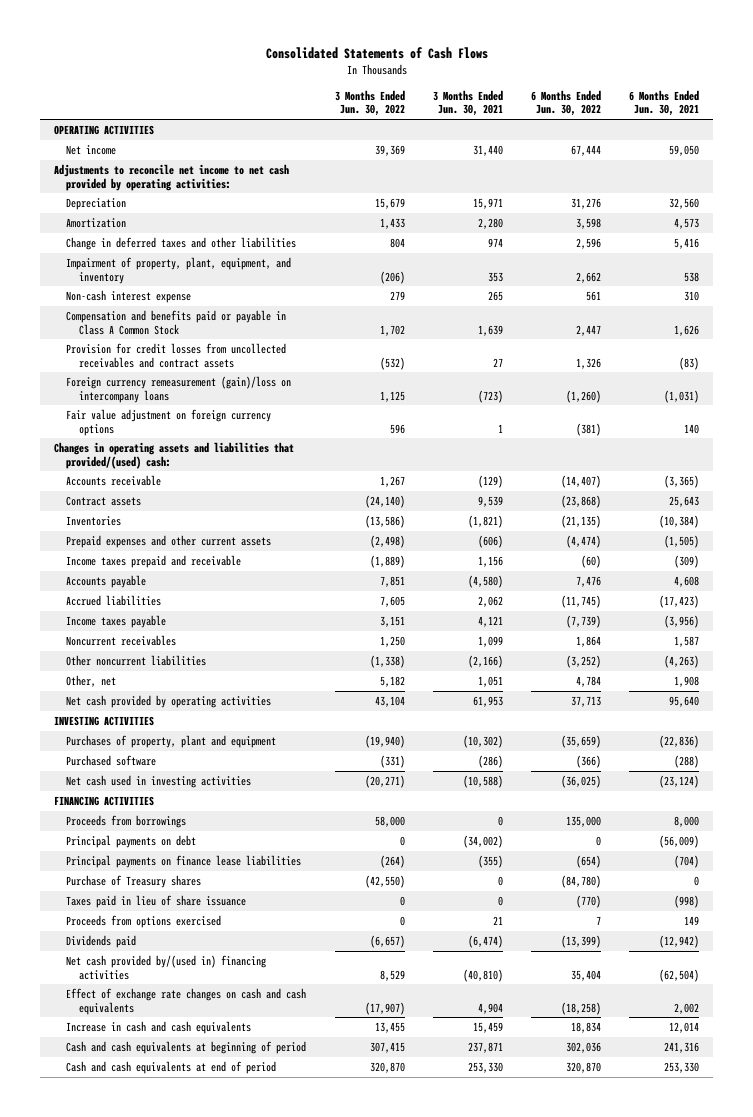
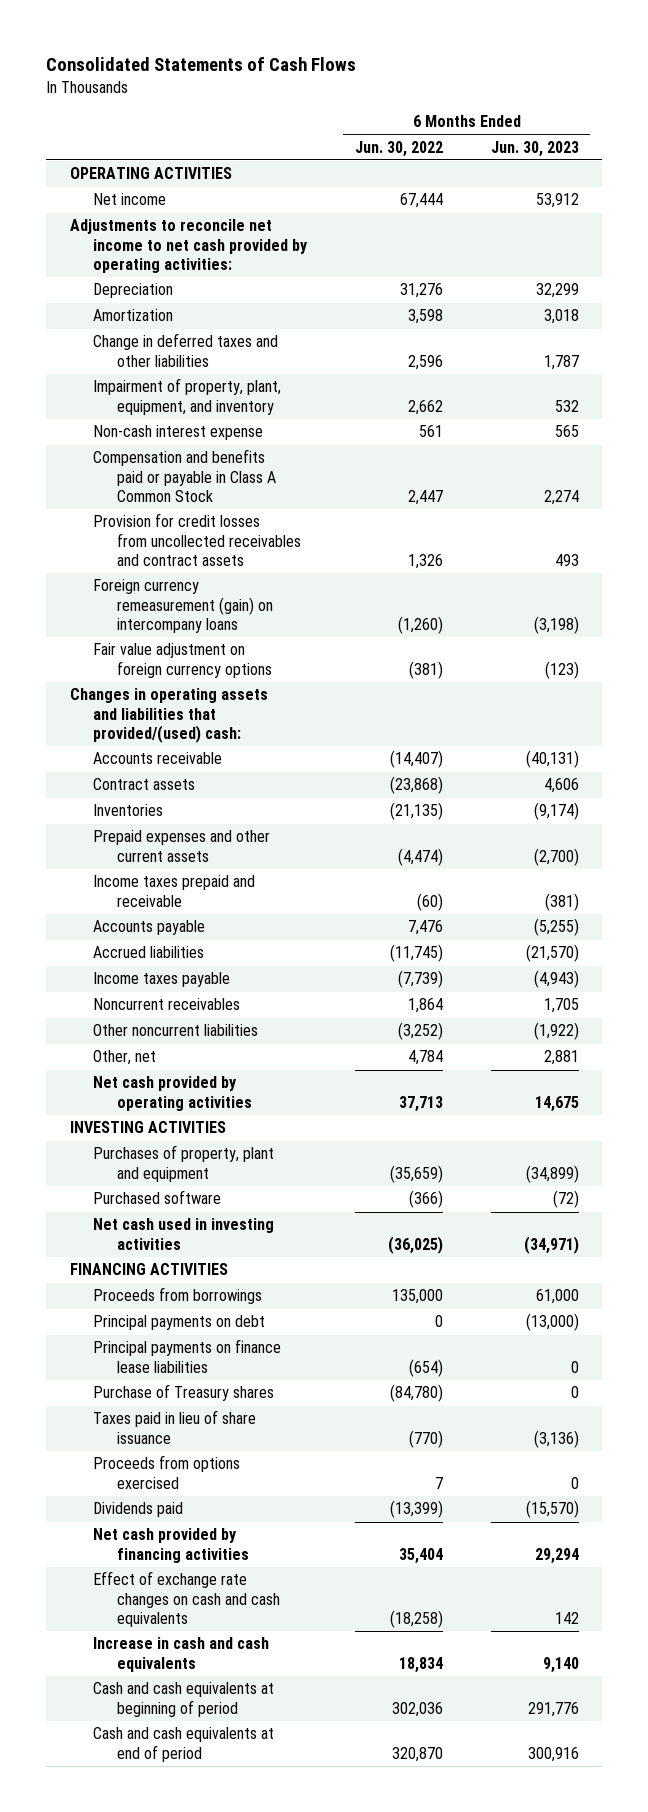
[334,89,405,117] 3 Months Ended Jun. 30, 2022 -> none
[432,89,503,117] 3 Months Ended Jun. 30, 2021 -> none
[628,89,699,117] 6 Months Ended Jun. 30, 2021 -> none
none -> [490,140,579,157] Jun. 30, 2023
[66,375,292,403] Foreign currency remeasurement (gain)/loss on intercompany loans -> [93,579,273,634] Foreign currency remeasurement (gain) on intercompany loans
[66,954,267,980] Net cash provided by/(used in) financing activities -> [93,1528,249,1563] Net cash provided by financing activities

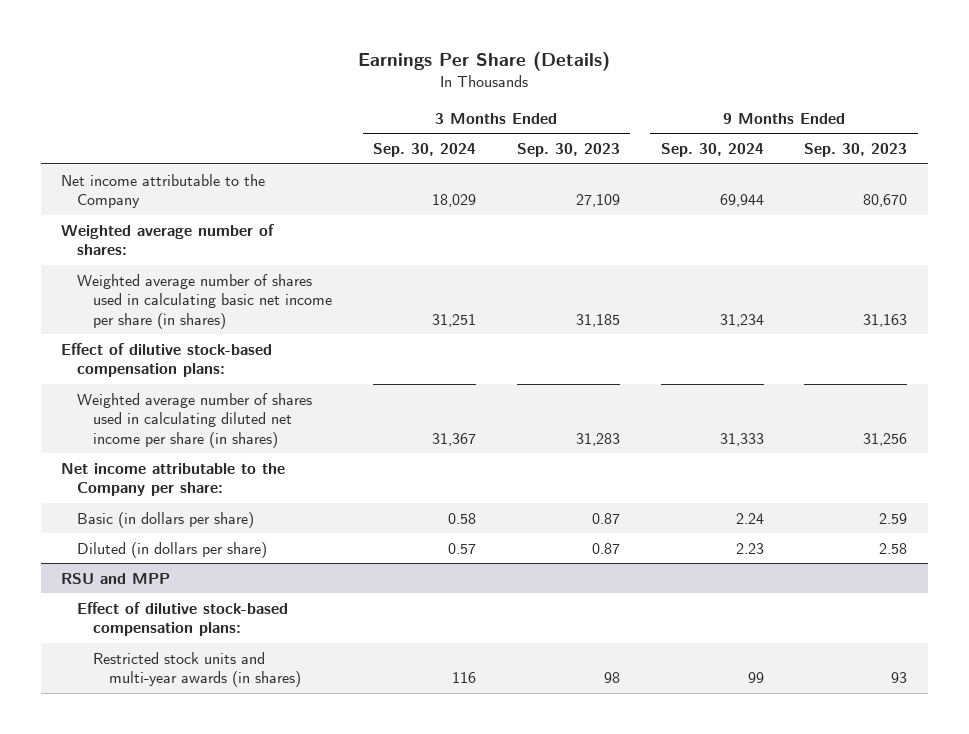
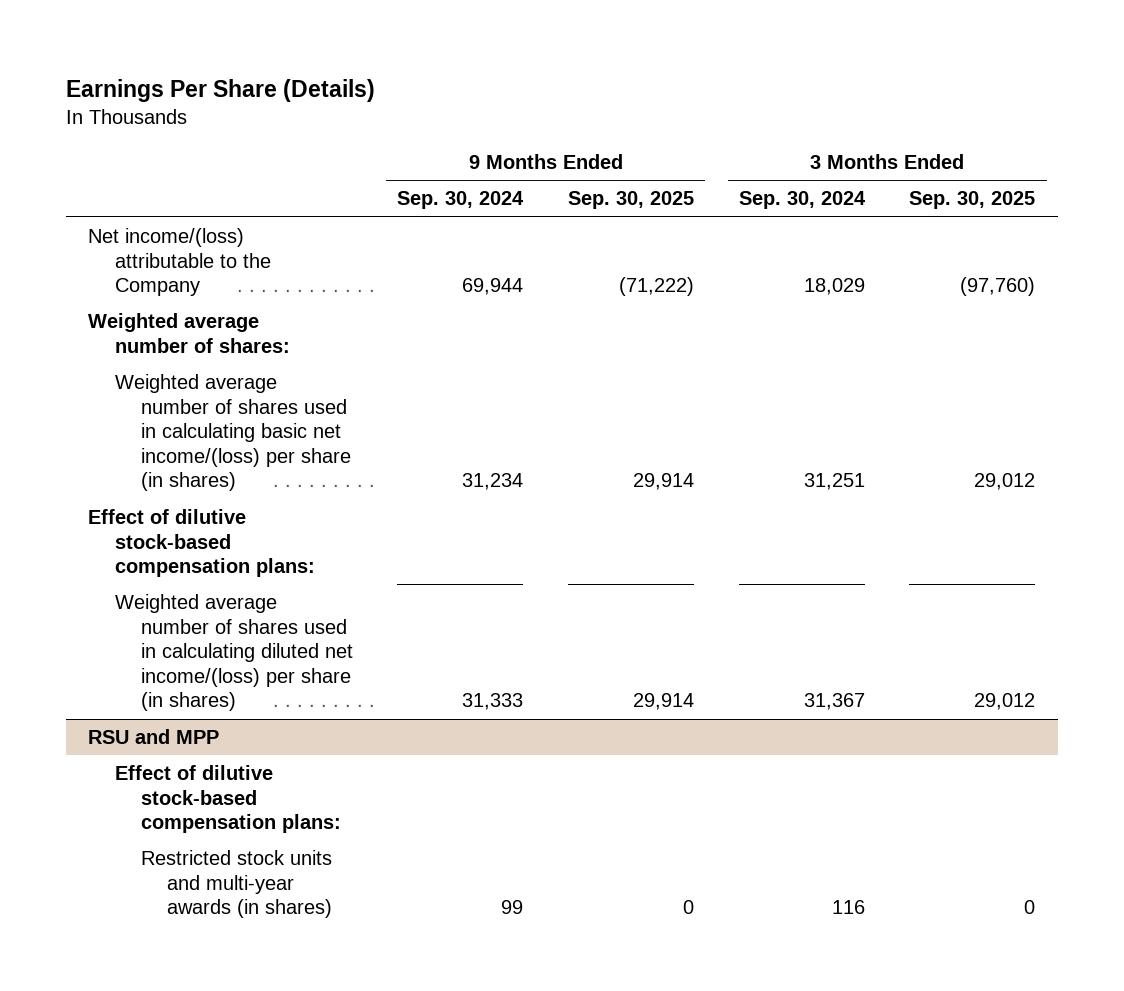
[516,143,620,158] Sep. 30, 2023 -> none
[804,143,908,158] Sep. 30, 2023 -> none
none -> [568,191,695,210] Sep. 30, 2025
none -> [909,191,1036,210] Sep. 30, 2025
[61,173,266,209] Net income attributable to the Company -> [88,228,271,297] Net income/(loss) attributable to the Company
[77,273,333,329] Weighted average number of shares used in calculating basic net income per share (in shares) -> [114,374,351,492] Weighted average number of shares used in calculating basic net income/(loss) per share (in shares)
[61,462,286,497] Net income attributable to the Company per share: -> none
[77,511,255,528] Basic (in dollars per share) -> none
[77,541,268,558] Diluted (in dollars per share) -> none
[77,392,313,448] Weighted average number of shares used in calculating diluted net income per share (in shares) -> [114,594,353,712] Weighted average number of shares used in calculating diluted net income/(loss) per share (in shares)

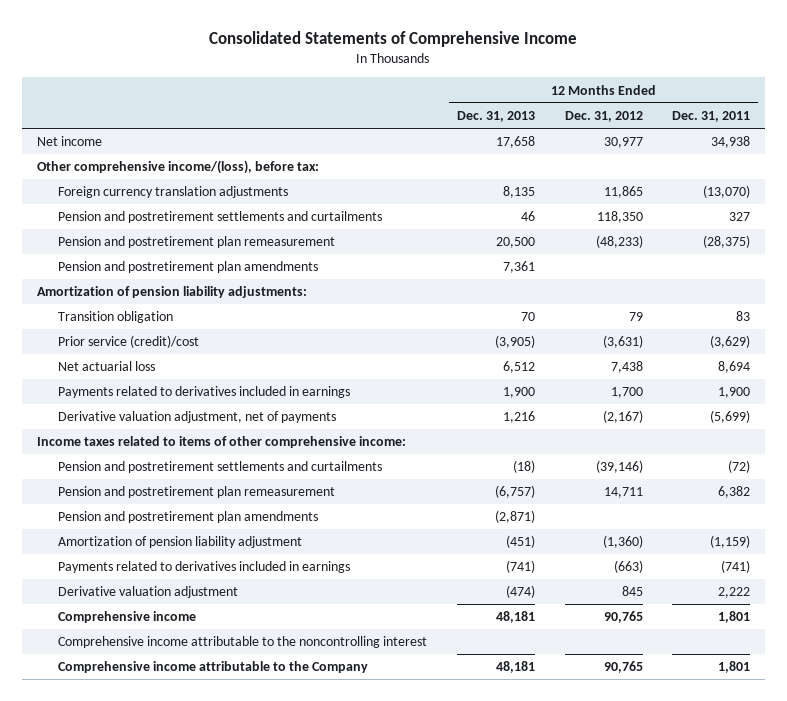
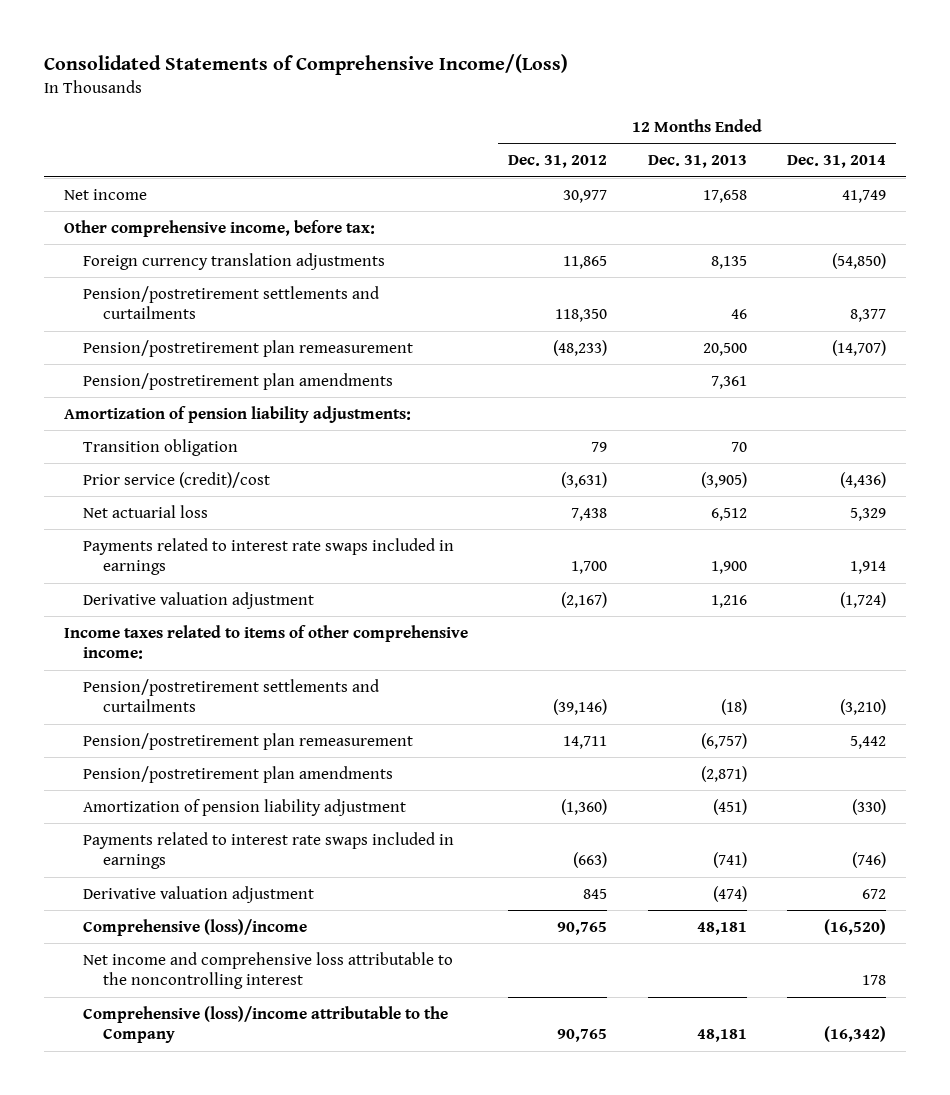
[209,30,578,47] Consolidated Statements of Comprehensive Income -> [43,54,568,76] Consolidated Statements of Comprehensive Income/(Loss)
[672,111,751,123] Dec. 31, 2011 -> none
none -> [787,155,887,169] Dec. 31, 2014
[36,160,319,175] Other comprehensive income/(loss), before tax: -> [63,219,375,237] Other comprehensive income, before tax:
[58,211,383,224] Pension and postretirement settlements and curtailments -> [83,285,380,320] Pension/postretirement settlements and curtailments
[58,236,336,249] Pension and postretirement plan remeasurement -> [83,339,414,357] Pension/postretirement plan remeasurement
[58,261,319,274] Pension and postretirement plan amendments -> [83,372,394,390] Pension/postretirement plan amendments
[58,386,351,399] Payments related to derivatives included in earnings -> [83,537,455,576] Payments related to interest rate swaps included in earnings
[58,411,337,424] Derivative valuation adjustment, net of payments -> [83,591,315,609] Derivative valuation adjustment
[58,461,383,474] Pension and postretirement settlements and curtailments -> [83,678,380,713] Pension/postretirement settlements and curtailments
[58,486,336,499] Pension and postretirement plan remeasurement -> [83,732,414,750] Pension/postretirement plan remeasurement
[58,511,319,524] Pension and postretirement plan amendments -> [83,765,394,783] Pension/postretirement plan amendments
[58,561,351,574] Payments related to derivatives included in earnings -> [83,831,455,870] Payments related to interest rate swaps included in earnings
[58,611,197,624] Comprehensive income -> [83,918,308,936] Comprehensive (loss)/income
[58,636,428,649] Comprehensive income attributable to the noncontrolling interest -> [83,951,454,990] Net income and comprehensive loss attributable to the noncontrolling interest
[58,661,369,674] Comprehensive income attributable to the Company -> [83,1005,449,1044] Comprehensive (loss)/income attributable to the Company

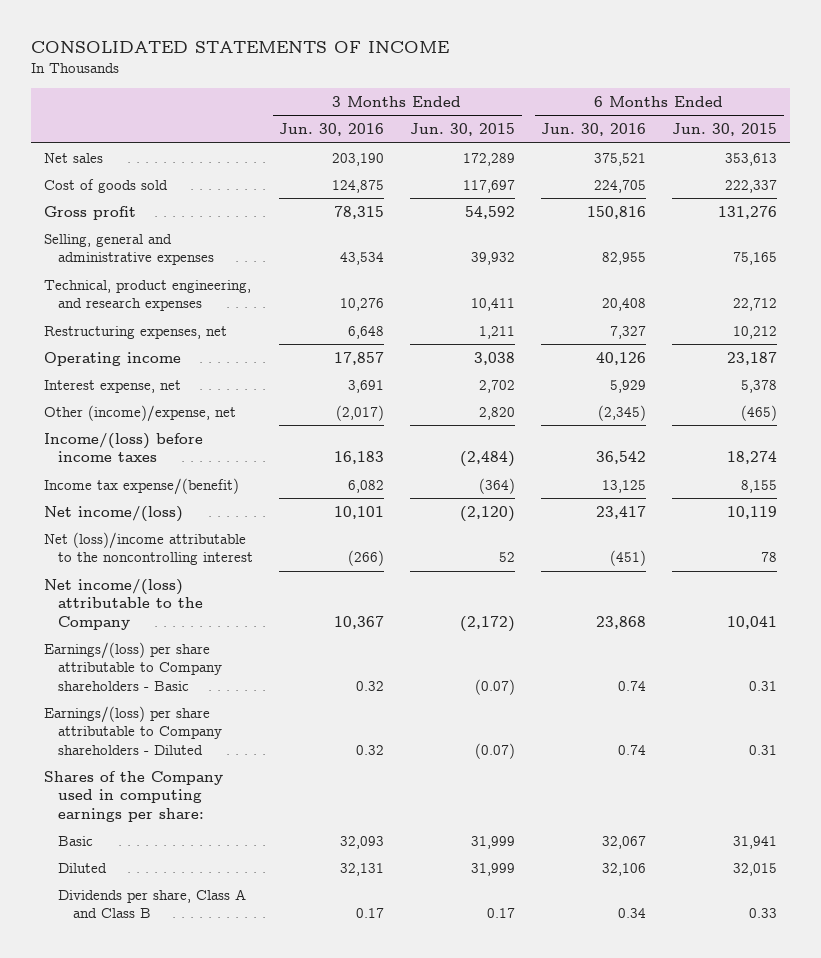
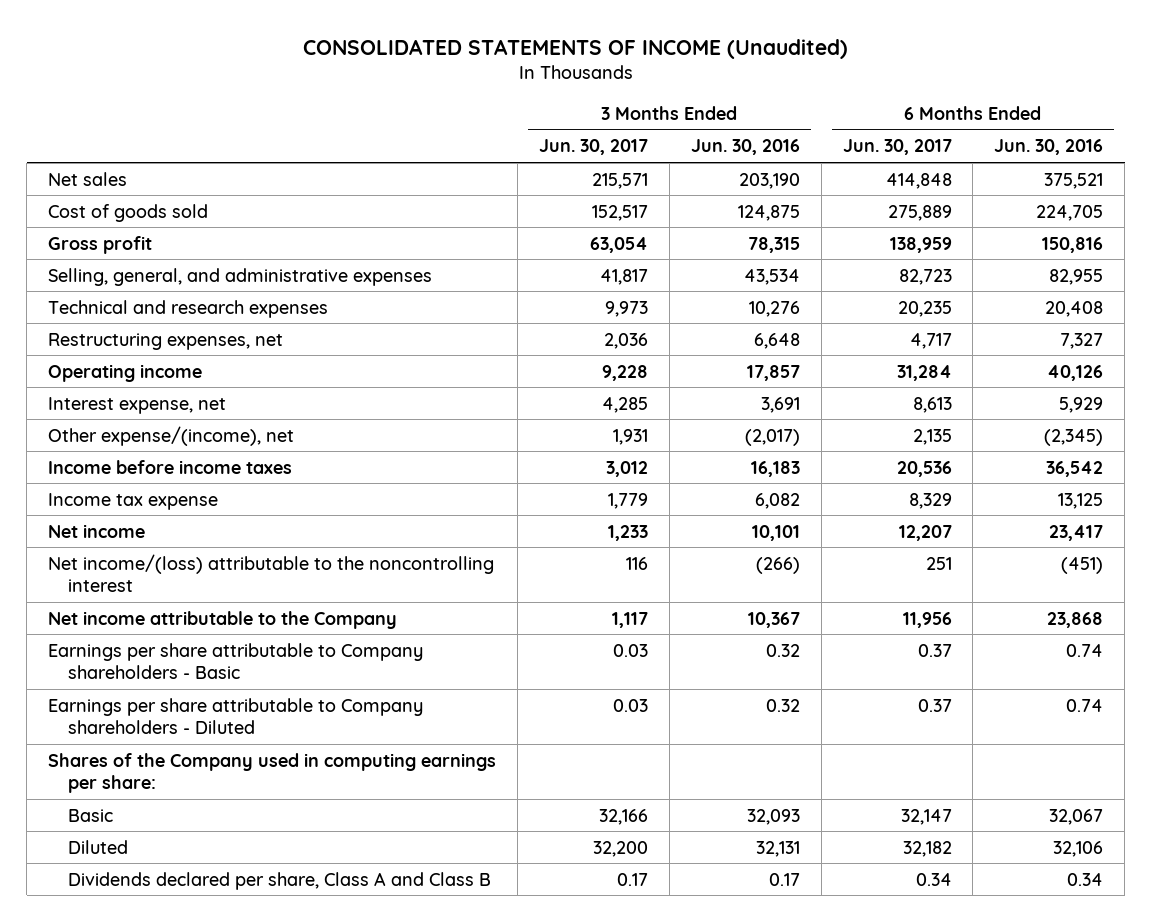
[30,41,449,54] CONSOLIDATED STATEMENTS OF INCOME -> [302,38,848,59] CONSOLIDATED STATEMENTS OF INCOME (Unaudited)
[410,123,516,137] Jun. 30, 2015 -> none
[672,123,778,137] Jun. 30, 2015 -> none
none -> [539,139,649,156] Jun. 30, 2017
none -> [842,139,952,156] Jun. 30, 2017
[43,233,215,266] Selling, general and administrative expenses -> [48,267,433,286] Selling, general, and administrative expenses
[43,279,251,312] Technical, product engineering, and research expenses -> [48,299,329,318] Technical and research expenses
[43,404,236,422] Other (income)/expense, net -> [48,425,295,446] Other expense/(income), net
[43,432,203,463] Income/(loss) before income taxes -> [48,459,293,474] Income before income taxes
[43,477,239,495] Income tax expense/(benefit) -> [48,492,219,510] Income tax expense
[43,505,183,522] Net income/(loss) -> [48,523,146,538] Net income
[43,531,254,566] Net (loss)/income attributable to the noncontrolling interest -> [48,553,495,593] Net income/(loss) attributable to the noncontrolling interest
[43,578,204,630] Net income/(loss) attributable to the Company -> [48,610,398,629] Net income attributable to the Company
[43,641,223,691] Earnings/(loss) per share attributable to Company shareholders - Basic -> [48,642,424,680] Earnings per share attributable to Company shareholders - Basic
[43,705,223,755] Earnings/(loss) per share attributable to Company shareholders - Diluted -> [48,697,424,735] Earnings per share attributable to Company shareholders - Diluted
[58,888,247,919] Dividends per share, Class A and Class B -> [68,871,492,890] Dividends declared per share, Class A and Class B

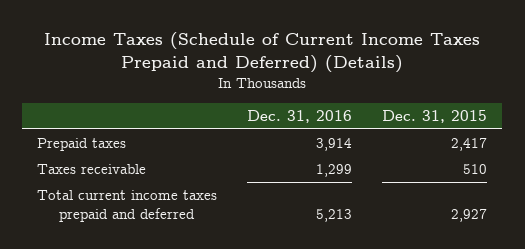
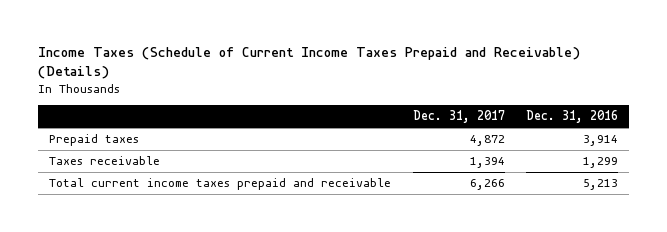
[44,32,481,73] Income Taxes (Schedule of Current Income Taxes Prepaid and Deferred) (Details) -> [38,47,581,80] Income Taxes (Schedule of Current Income Taxes Prepaid and Receivable) (Details)
[382,109,488,123] Dec. 31, 2015 -> none
none -> [412,110,505,124] Dec. 31, 2017
[37,190,218,222] Total current income taxes prepaid and deferred -> [49,178,392,191] Total current income taxes prepaid and receivable

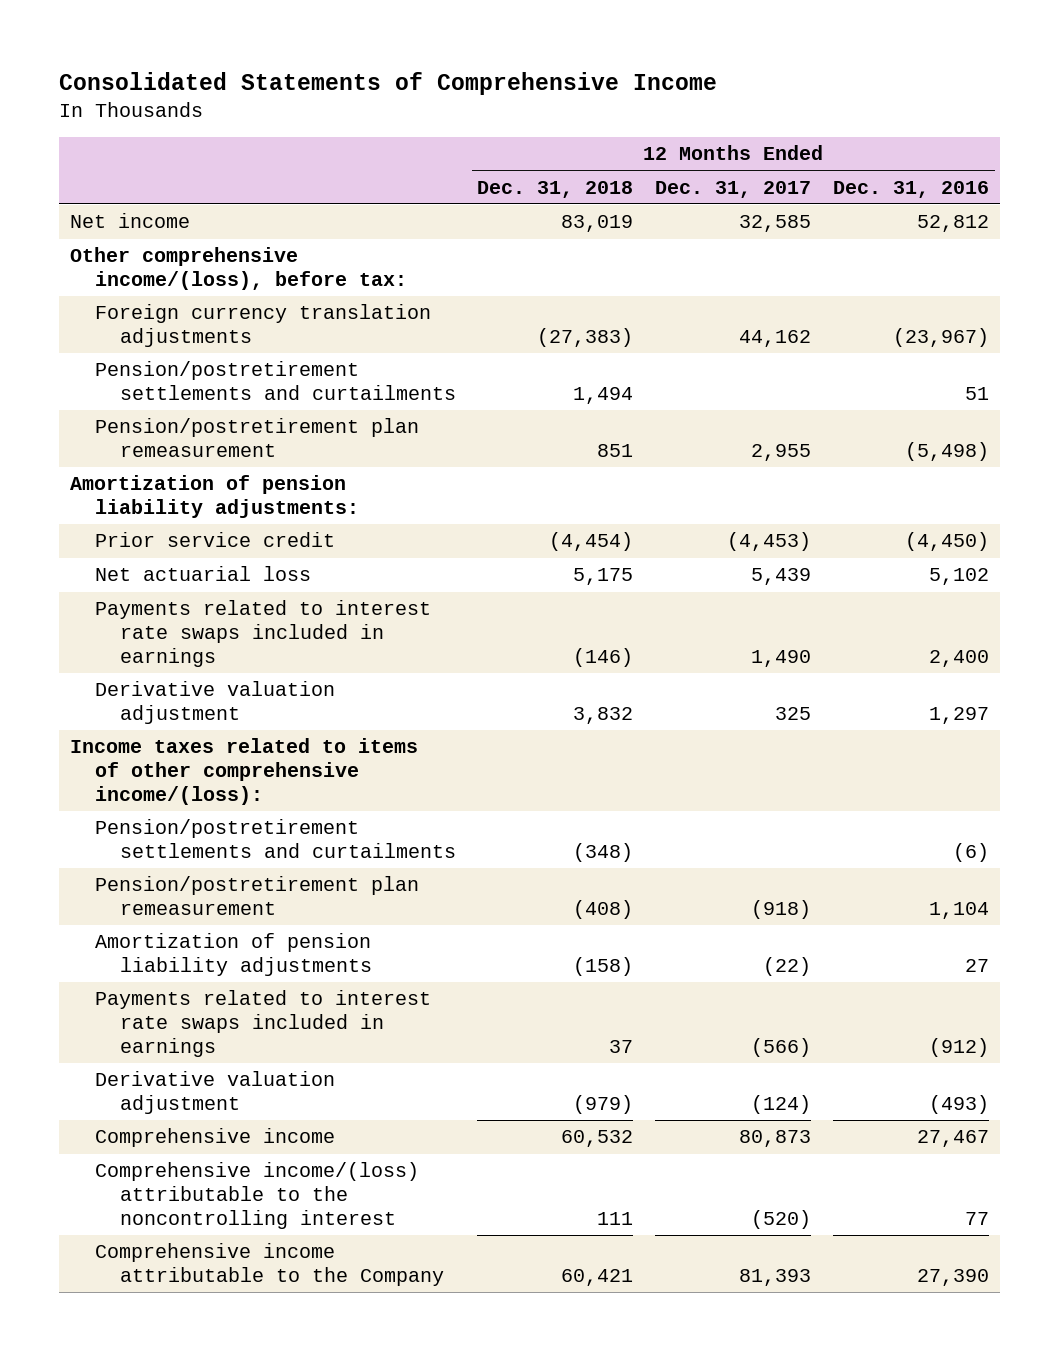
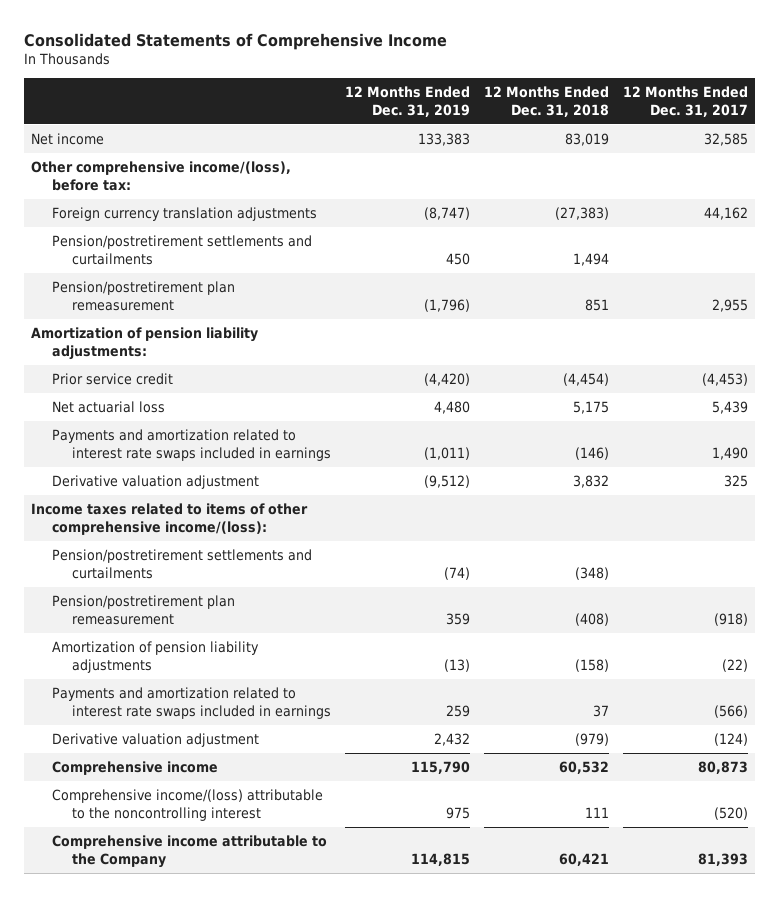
[833,180,990,198] Dec. 31, 2016 -> none
none -> [345,86,471,118] 12 Months Ended Dec. 31, 2019
[94,600,431,668] Payments related to interest rate swaps included in earnings -> [51,428,332,461] Payments and amortization related to interest rate swaps included in earnings
[94,990,431,1058] Payments related to interest rate swaps included in earnings -> [51,686,332,719] Payments and amortization related to interest rate swaps included in earnings

